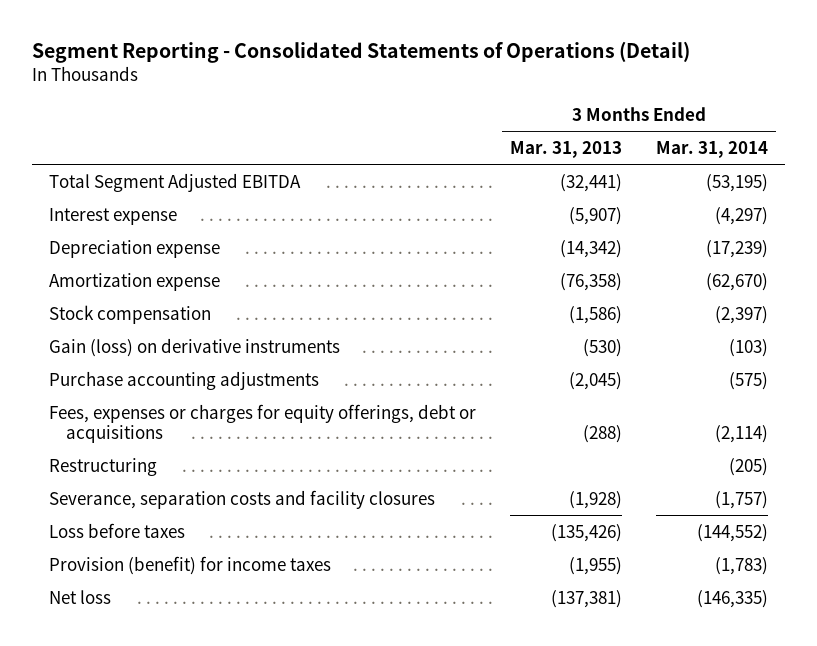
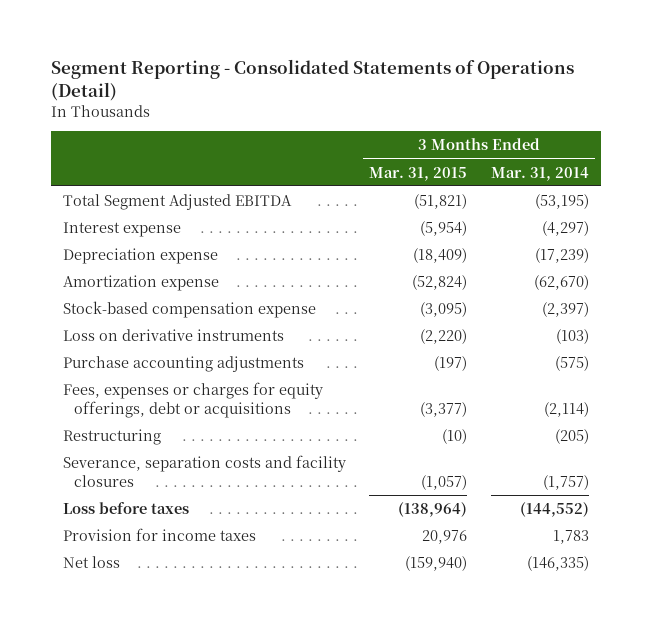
[510,140,623,158] Mar. 31, 2013 -> none
none -> [369,166,468,181] Mar. 31, 2015
[49,304,212,324] Stock compensation -> [62,300,316,318] Stock-based compensation expense
[49,337,341,357] Gain (loss) on derivative instruments -> [62,328,284,341] Loss on derivative instruments
[49,555,332,575] Provision (benefit) for income taxes -> [62,527,256,541] Provision for income taxes
[714,556,768,575] (1,783) -> [552,529,589,544] 1,783

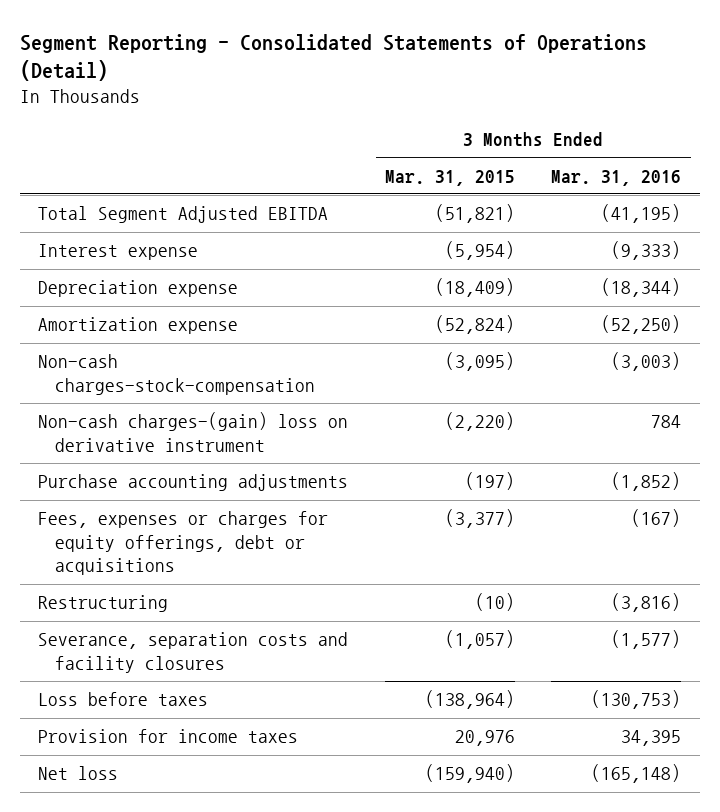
[490,166,589,181] Mar. 31, 2014 -> none
none -> [551,169,682,186] Mar. 31, 2016
[62,300,316,318] Stock-based compensation expense -> [38,354,315,395] Non-cash charges-stock-compensation
[62,328,284,341] Loss on derivative instruments -> [38,412,349,452] Non-cash charges-(gain) loss on derivative instrument

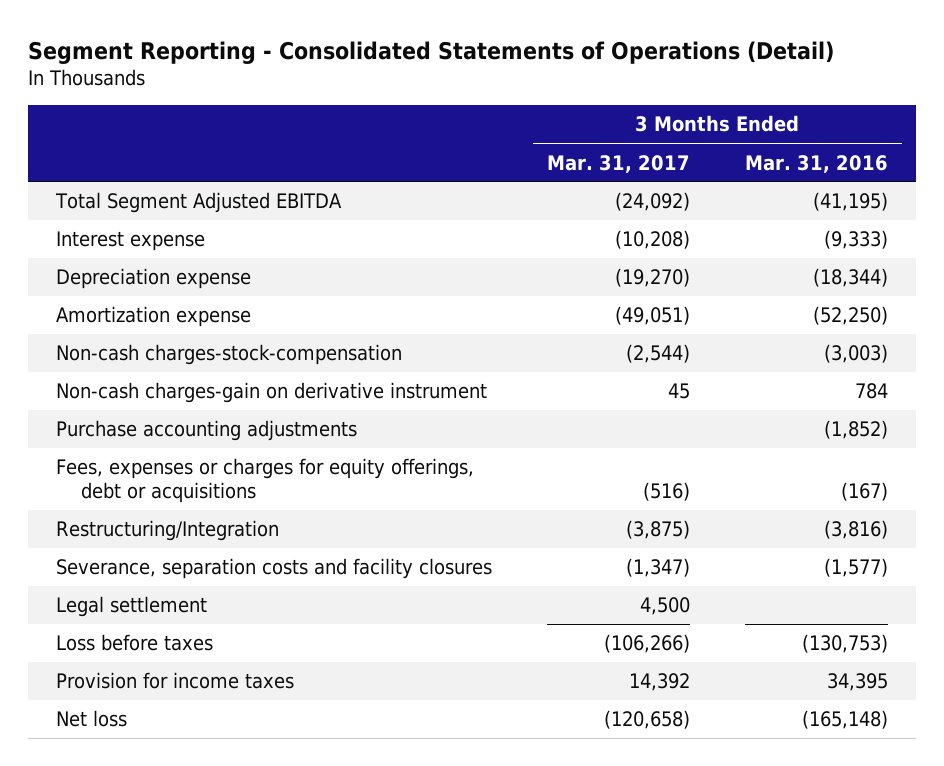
[384,169,515,186] Mar. 31, 2015 -> none
none -> [546,154,690,173] Mar. 31, 2017
[38,412,349,452] Non-cash charges-(gain) loss on derivative instrument -> [55,382,487,404] Non-cash charges-gain on derivative instrument
[38,595,169,613] Restructuring -> [55,520,279,542] Restructuring/Integration
none -> [55,596,207,618] Legal settlement

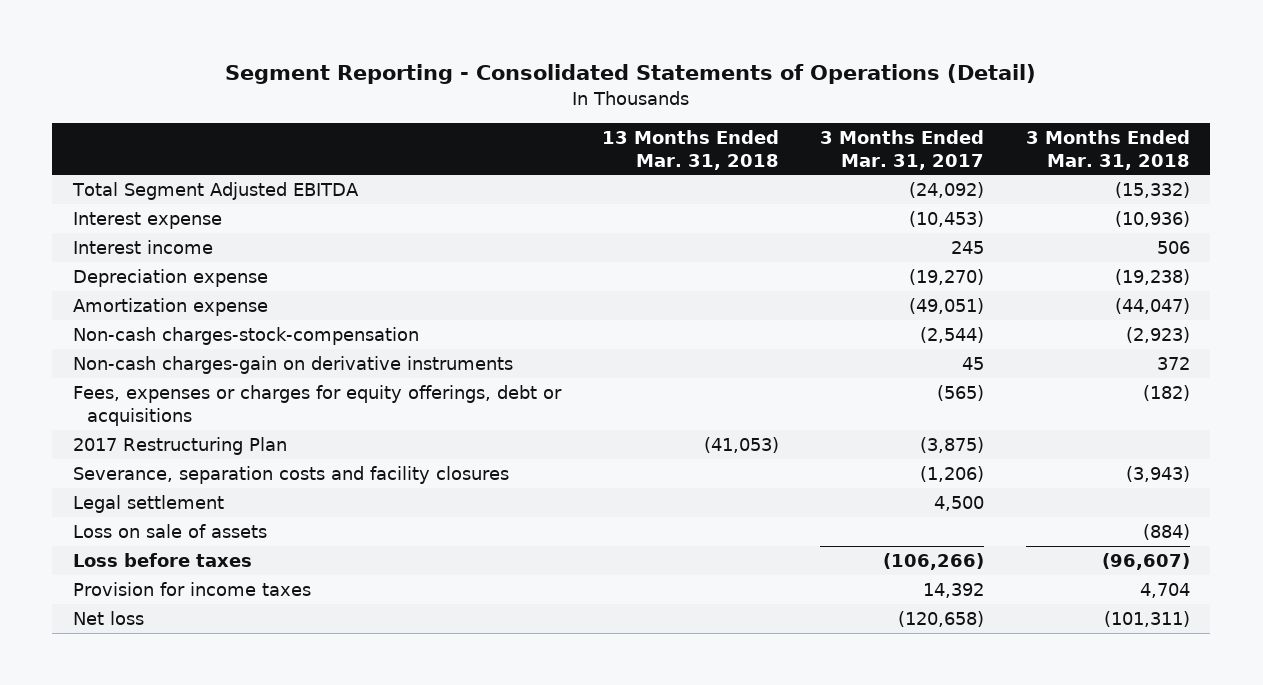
[745,154,889,173] Mar. 31, 2016 -> none
none -> [602,129,780,170] 13 Months Ended Mar. 31, 2018
none -> [1025,129,1190,170] 3 Months Ended Mar. 31, 2018
[614,230,690,250] (10,208) -> [909,210,985,227] (10,453)
none -> [73,239,214,254] Interest income
[55,420,357,442] Purchase accounting adjustments -> none
[55,382,487,404] Non-cash charges-gain on derivative instrument -> [73,355,514,374] Non-cash charges-gain on derivative instruments
[642,481,690,501] (516) -> [937,384,985,401] (565)
[55,520,279,542] Restructuring/Integration -> [73,436,288,455] 2017 Restructuring Plan
[625,558,690,578] (1,347) -> [920,465,985,482] (1,206)
none -> [73,523,268,538] Loss on sale of assets

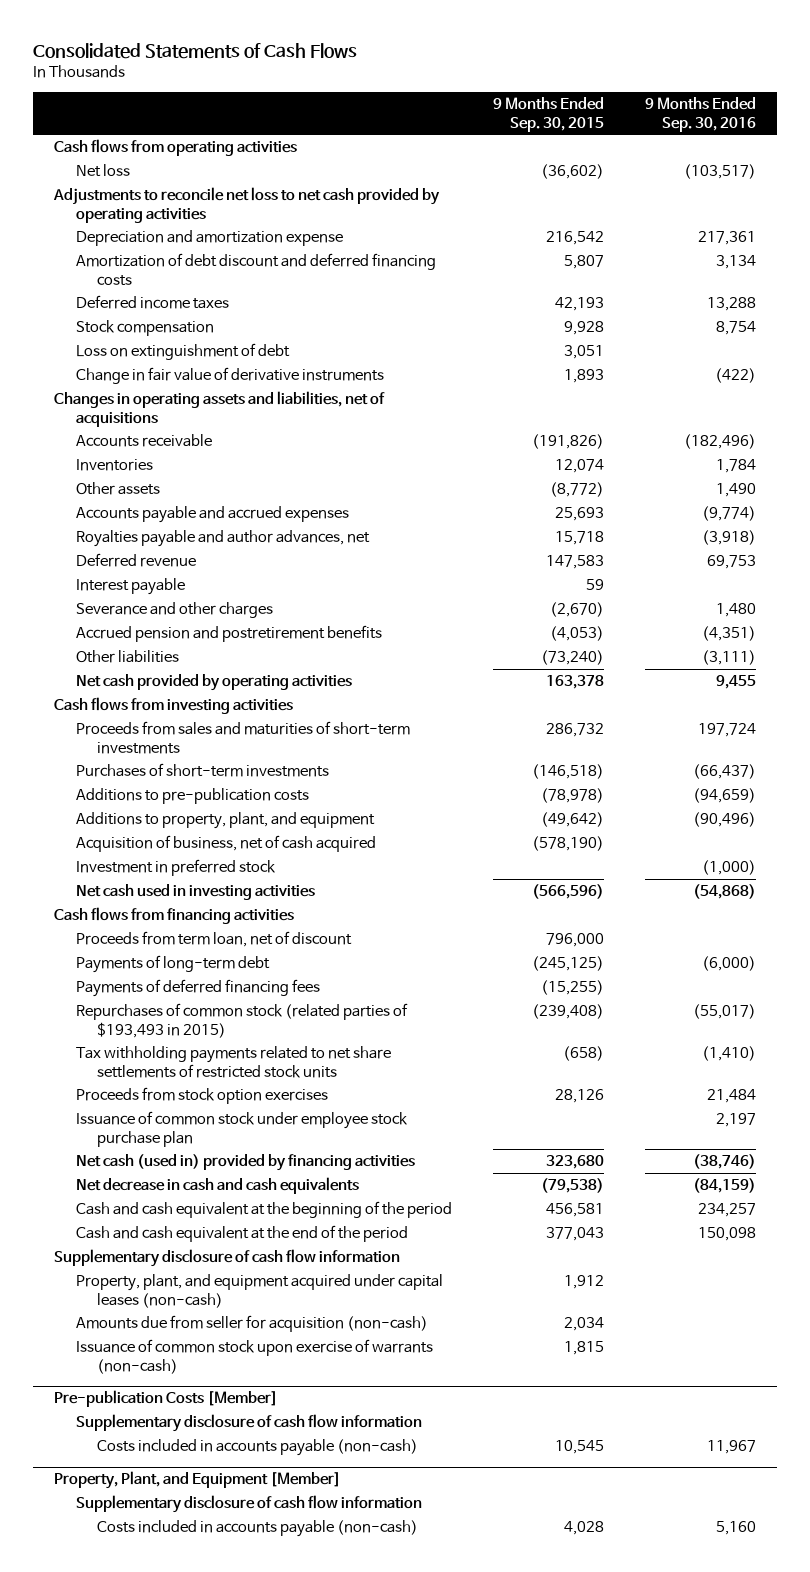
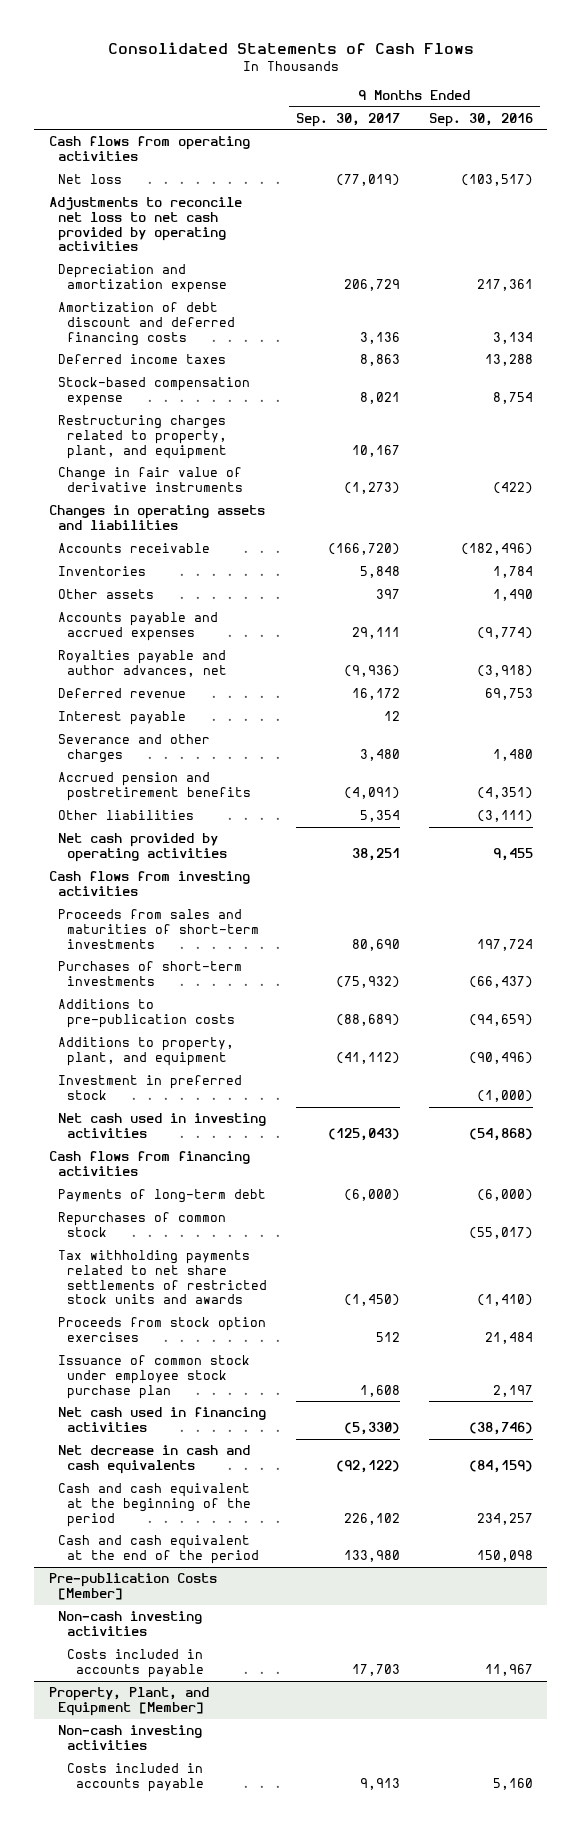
[492,97,604,132] 9 Months Ended Sep. 30, 2015 -> none
none -> [295,112,400,127] Sep. 30, 2017
[75,343,290,361] Loss on extinguishment of debt -> none
[75,320,214,337] Stock compensation -> [57,377,250,406] Stock-based compensation expense
none -> [57,415,228,459] Restructuring charges related to property, plant, and equipment
[53,391,385,427] Changes in operating assets and liabilities, net of acquisitions -> [48,505,265,530] Changes in operating assets and liabilities
[75,835,376,853] Acquisition of business, net of cash acquired -> none
[75,931,352,948] Proceeds from term loan, net of discount -> none
[75,979,320,998] Payments of deferred financing fees -> none
[75,1003,408,1038] Repurchases of common stock (related parties of $193,493 in 2015) -> [57,1212,226,1237] Repurchases of common stock
[75,1046,391,1078] Tax withholding payments related to net share settlements of restricted stock units -> [57,1250,268,1305] Tax withholding payments related to net share settlements of restricted stock units and awards
[75,1154,415,1172] Net cash (used in) provided by financing activities -> [57,1407,266,1432] Net cash used in financing activities
[53,1249,400,1268] Supplementary disclosure of cash flow information -> none
[75,1274,443,1308] Property, plant, and equipment acquired under capital leases (non-cash) -> none
[75,1315,428,1333] Amounts due from seller for acquisition (non-cash) -> none
[75,1339,433,1374] Issuance of common stock upon exercise of warrants (non-cash) -> none
[75,1414,422,1433] Supplementary disclosure of cash flow information -> none
none -> [57,1611,202,1636] Non-cash investing activities
[97,1439,419,1457] Costs included in accounts payable (non-cash) -> [67,1649,205,1678] Costs included in accounts payable
[75,1495,422,1514] Supplementary disclosure of cash flow information -> none
none -> [57,1725,202,1750] Non-cash investing activities
[97,1520,419,1538] Costs included in accounts payable (non-cash) -> [67,1763,205,1792] Costs included in accounts payable

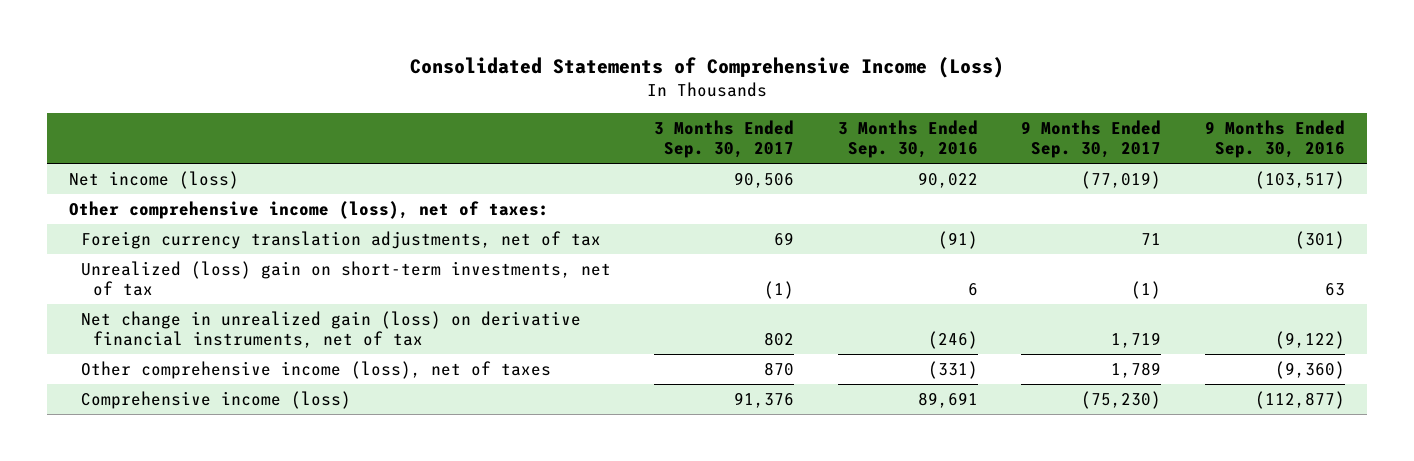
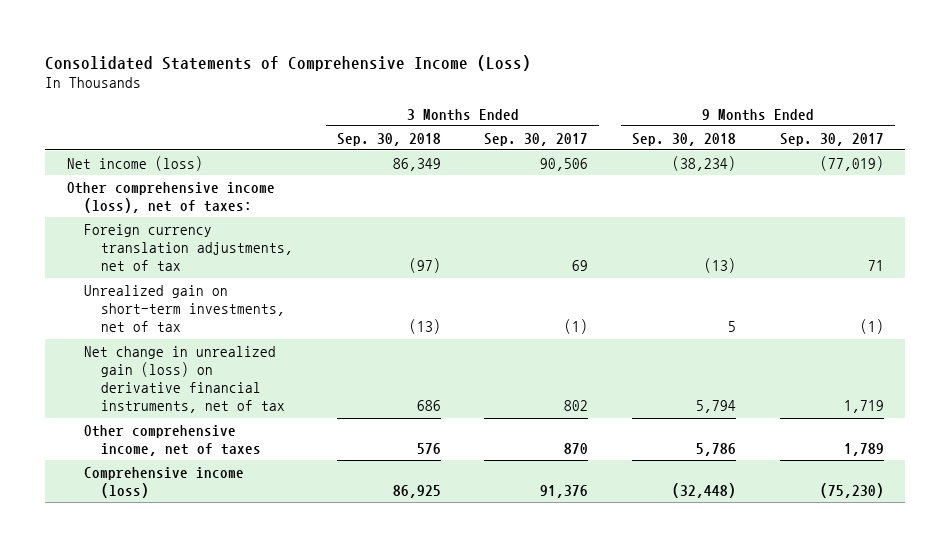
[837,120,978,159] 3 Months Ended Sep. 30, 2016 -> none
[1204,120,1345,159] 9 Months Ended Sep. 30, 2016 -> none
none -> [336,132,441,146] Sep. 30, 2018
none -> [632,132,737,146] Sep. 30, 2018
[80,260,611,297] Unrealized (loss) gain on short-term investments, net of tax -> [83,284,286,333] Unrealized gain on short-term investments, net of tax
[80,360,551,379] Other comprehensive income (loss), net of taxes -> [83,424,262,456] Other comprehensive income, net of taxes

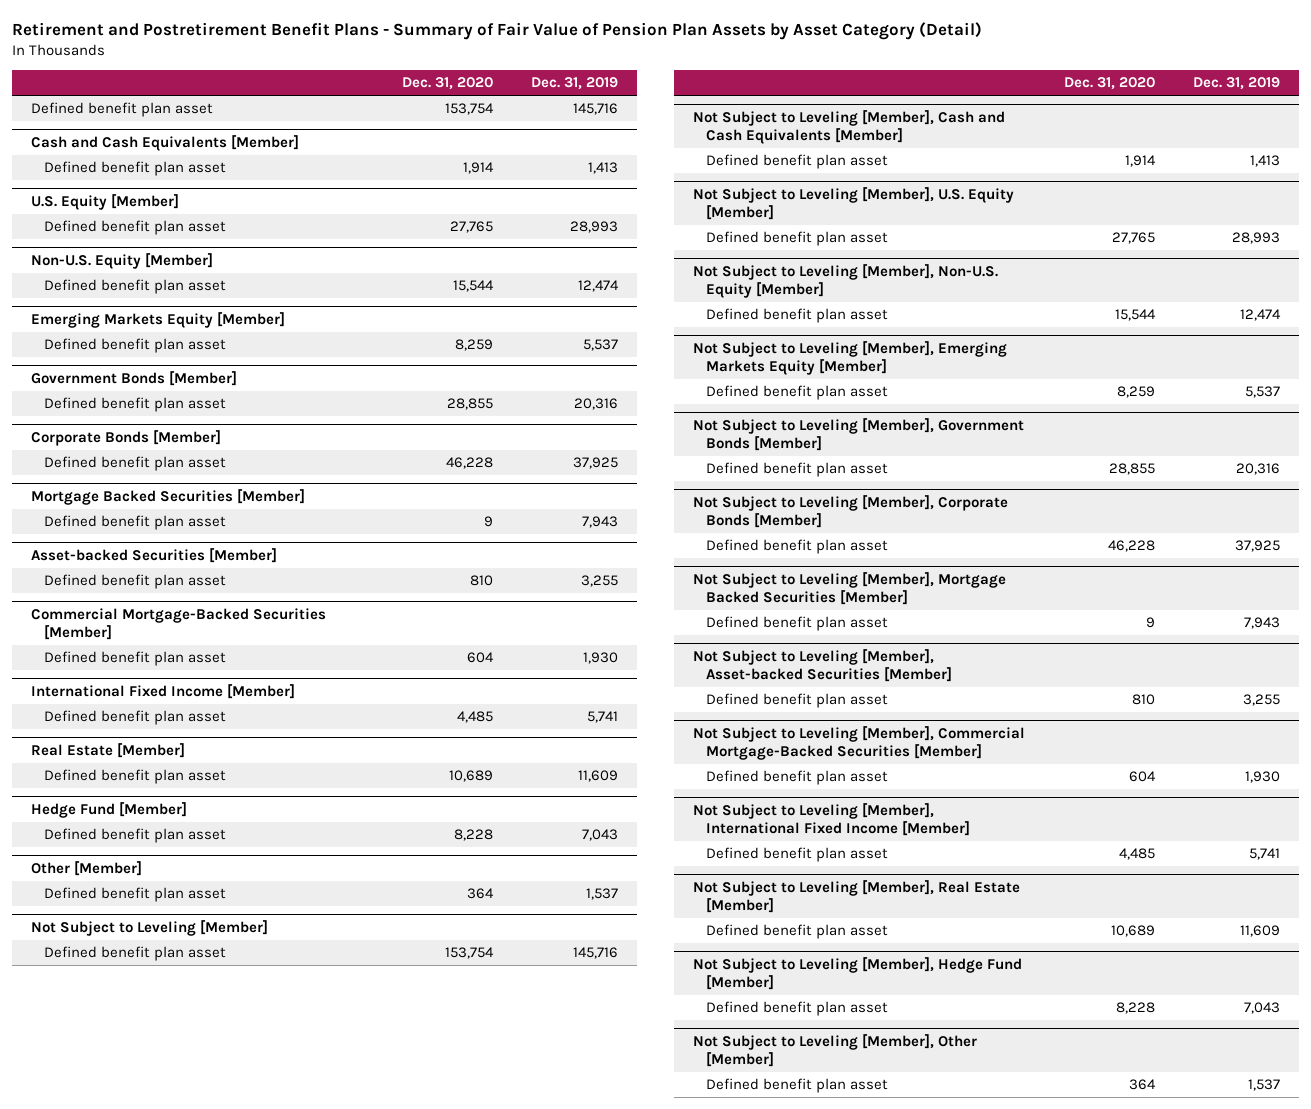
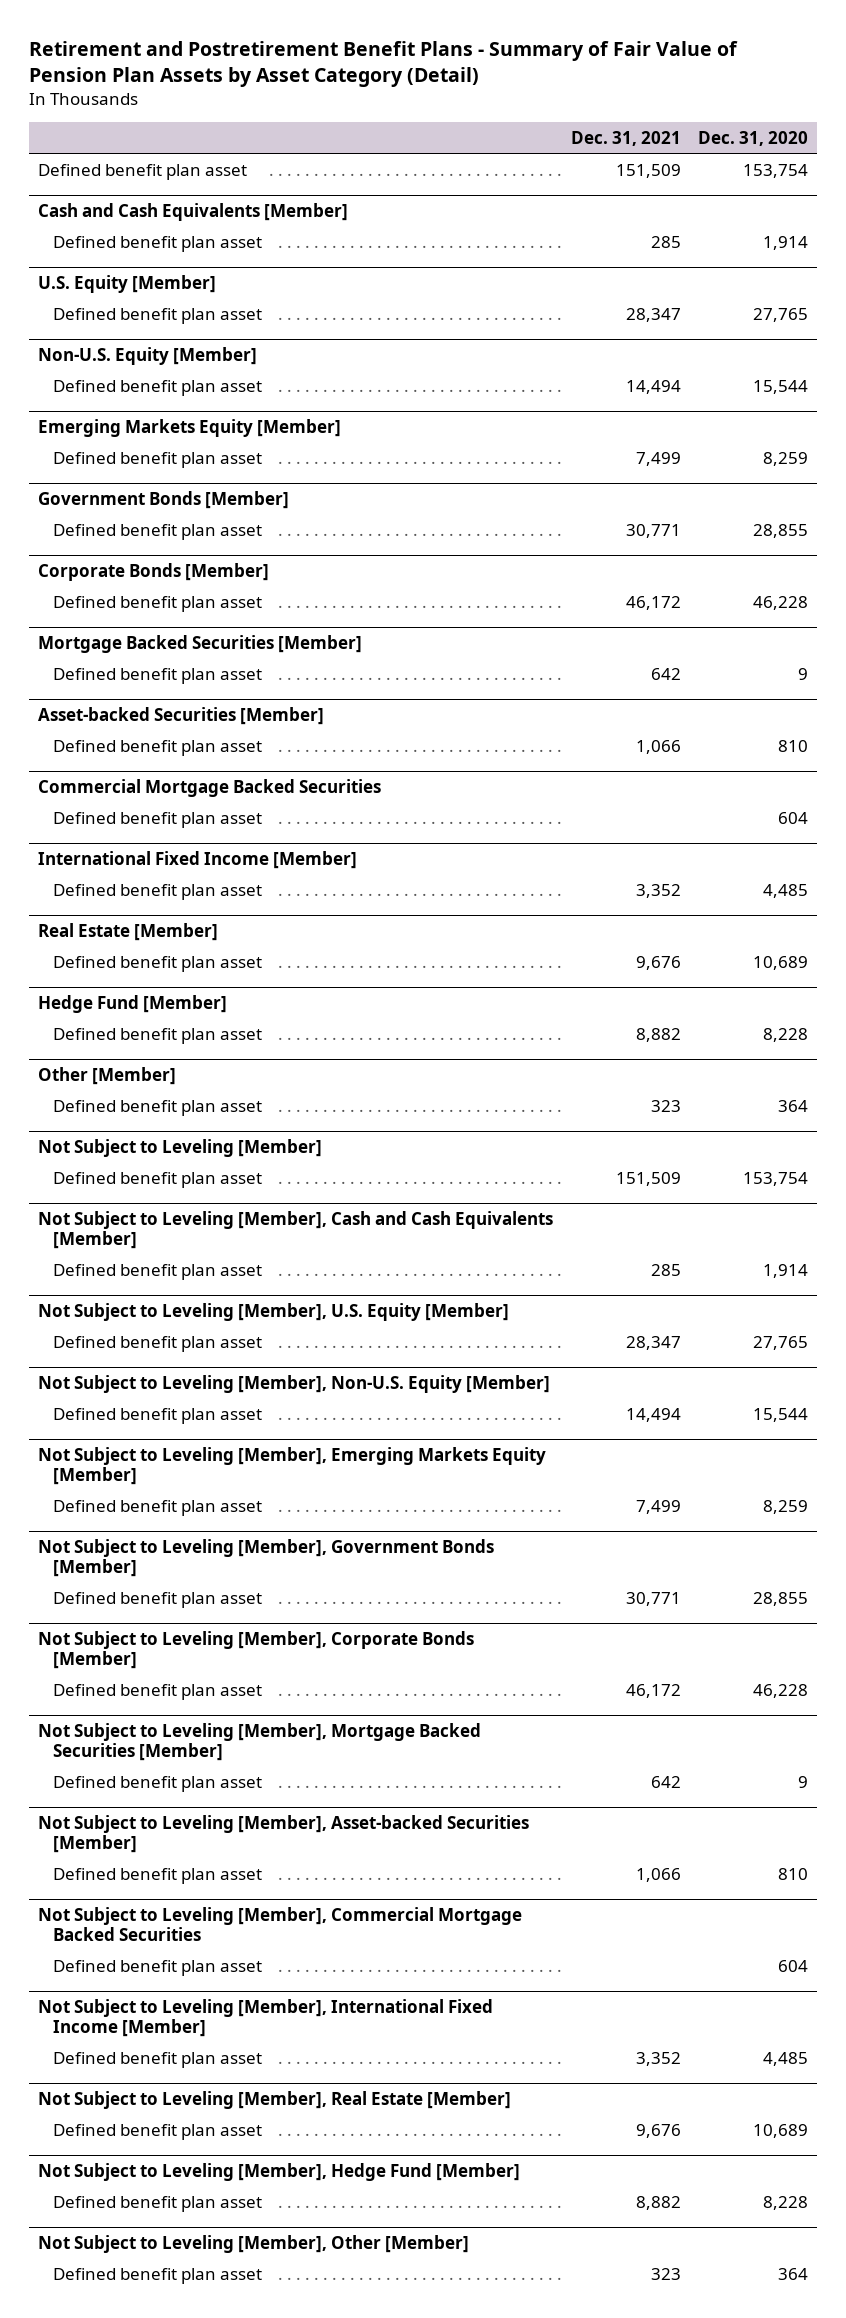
[530,77,618,91] Dec. 31, 2019 -> none
none -> [570,130,681,146] Dec. 31, 2021
[31,608,327,640] Commercial Mortgage-Backed Securities [Member] -> [37,778,381,797] Commercial Mortgage Backed Securities
[693,726,1026,760] Not Subject to Leveling [Member], Commercial Mortgage-Backed Securities [Member] -> [37,1906,522,1942] Not Subject to Leveling [Member], Commercial Mortgage Backed Securities

